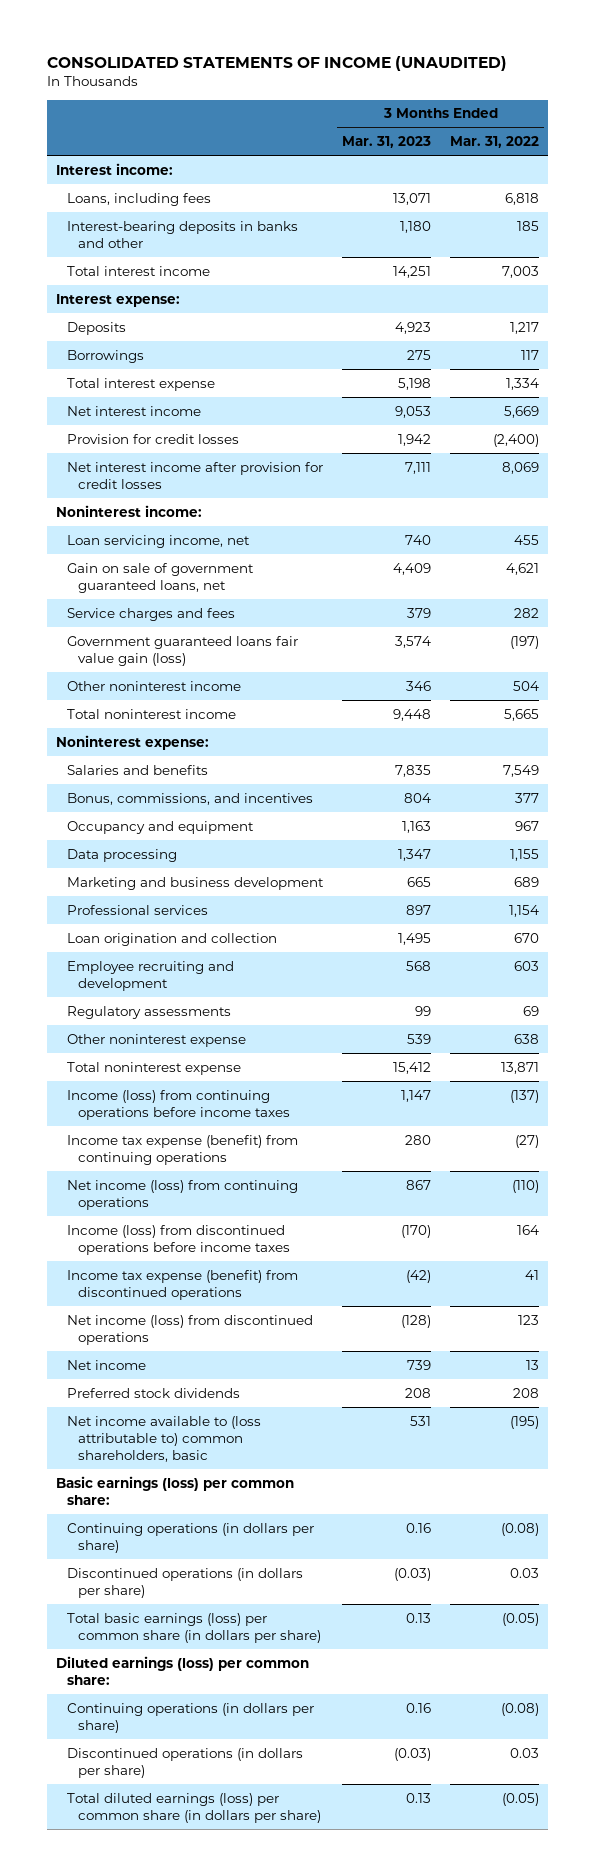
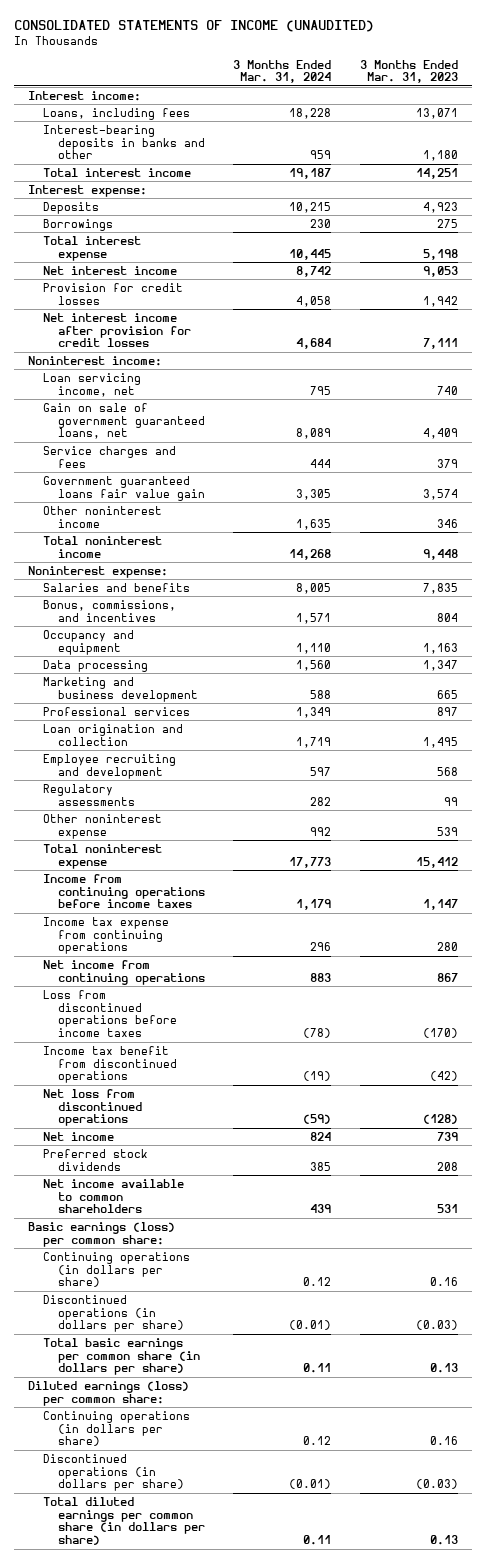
[449,136,539,149] Mar. 31, 2022 -> none
none -> [233,59,332,84] 3 Months Ended Mar. 31, 2024
[67,635,299,666] Government guaranteed loans fair value gain (loss) -> [42,475,205,501] Government guaranteed loans fair value gain
[67,1089,291,1120] Income (loss) from continuing operations before income taxes -> [42,873,205,909] Income from continuing operations before income taxes
[67,1134,299,1165] Income tax expense (benefit) from continuing operations -> [42,916,169,955] Income tax expense from continuing operations
[67,1179,299,1210] Net income (loss) from continuing operations -> [42,959,205,985] Net income from continuing operations
[67,1224,291,1255] Income (loss) from discontinued operations before income taxes -> [42,989,177,1037] Loss from discontinued operations before income taxes
[67,1269,299,1300] Income tax expense (benefit) from discontinued operations -> [42,1045,177,1084] Income tax benefit from discontinued operations
[67,1314,314,1345] Net income (loss) from discontinued operations -> [42,1088,142,1127] Net loss from discontinued operations
[67,1415,262,1463] Net income available to (loss attributable to) common shareholders, basic -> [42,1178,184,1214] Net income available to common shareholders
[67,1612,322,1643] Total basic earnings (loss) per common share (in dollars per share) -> [42,1337,200,1376] Total basic earnings per common share (in dollars per share)
[67,1792,322,1823] Total diluted earnings (loss) per common share (in dollars per share) -> [42,1496,205,1545] Total diluted earnings per common share (in dollars per share)

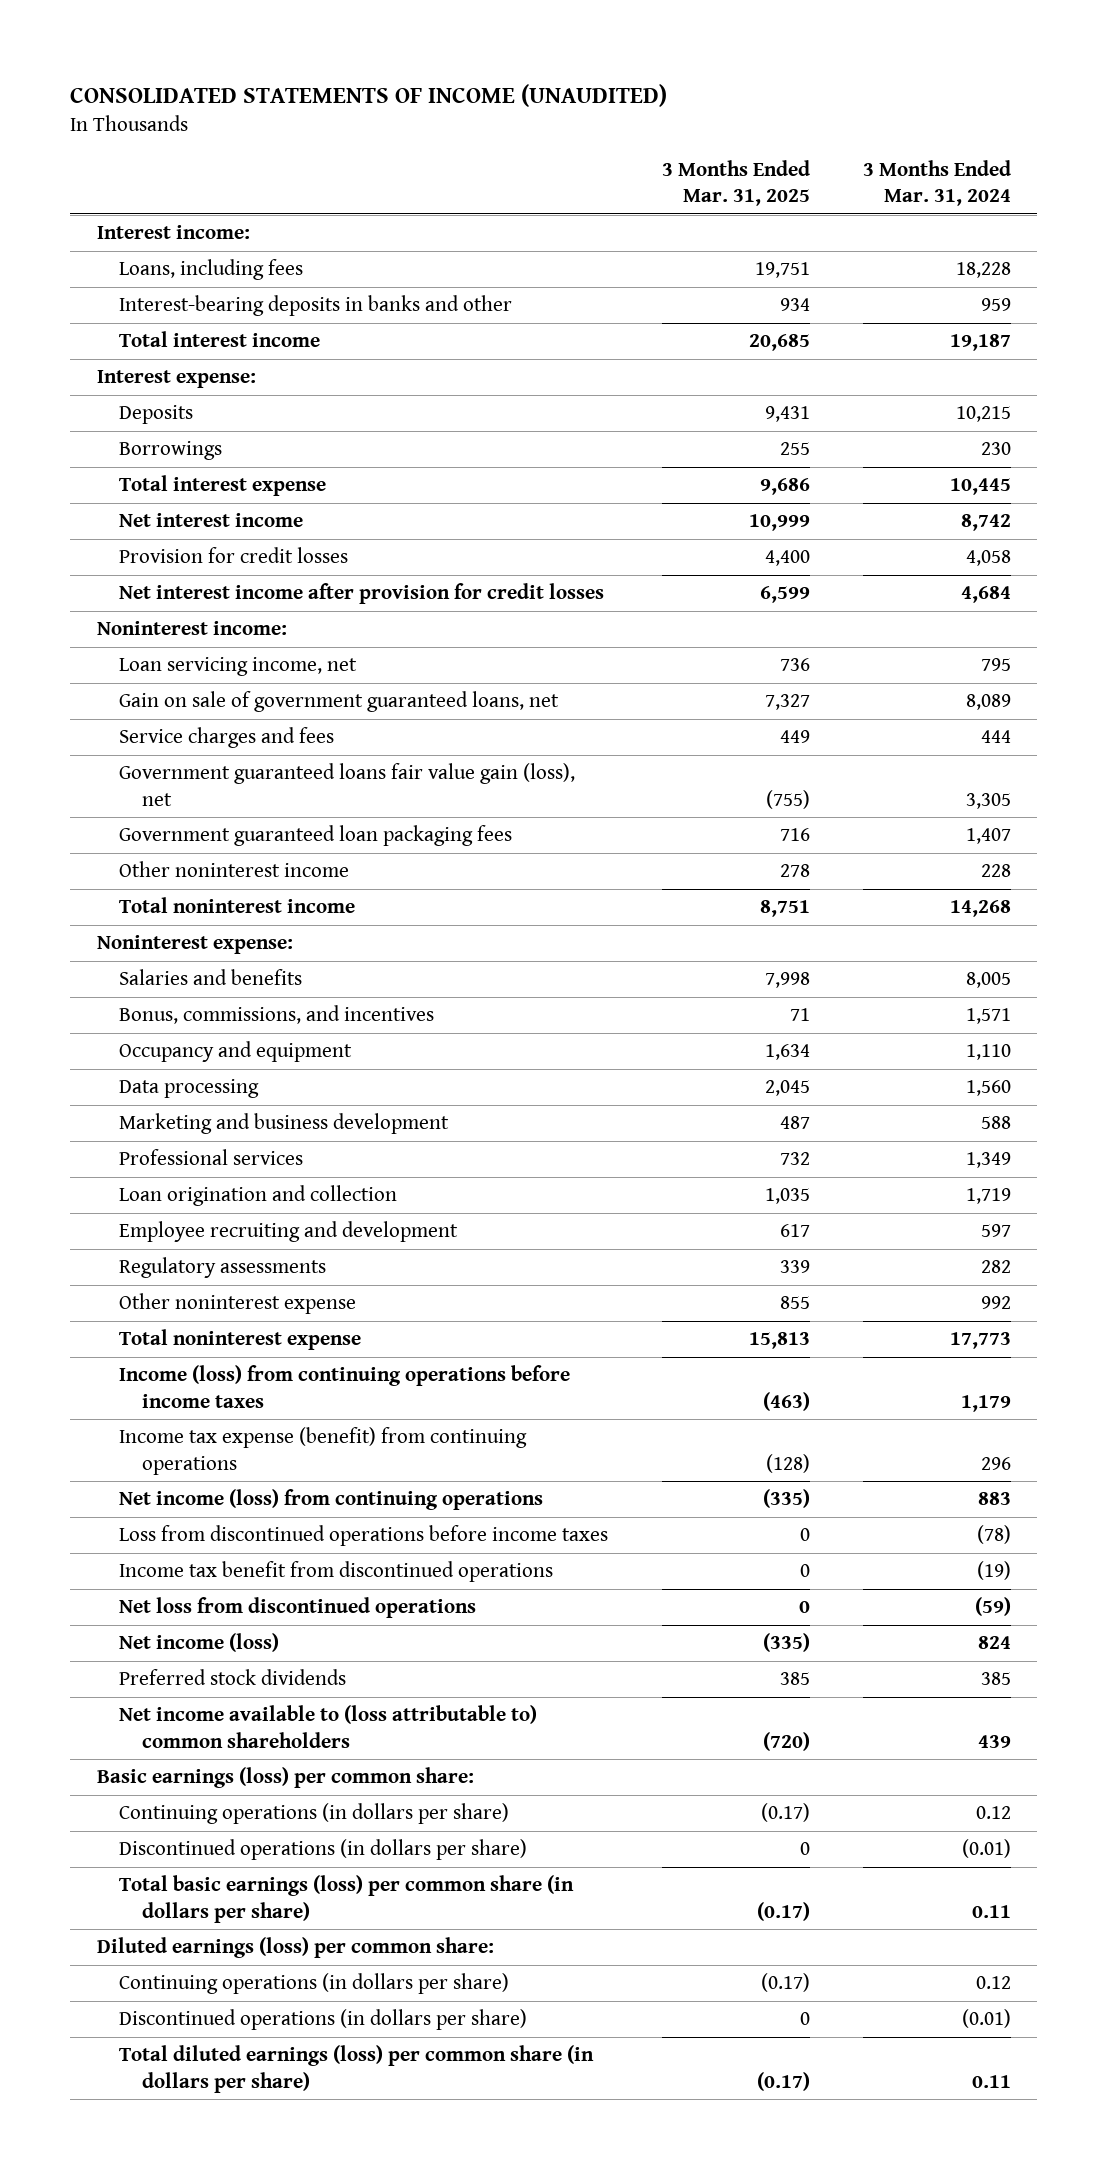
[360,59,459,84] 3 Months Ended Mar. 31, 2023 -> none
none -> [661,160,810,207] 3 Months Ended Mar. 31, 2025
[42,475,205,501] Government guaranteed loans fair value gain -> [119,763,576,806] Government guaranteed loans fair value gain (loss), net
none -> [119,825,513,847] Government guaranteed loan packaging fees
[296,518,332,530] 1,635 -> [980,864,1011,878] 228
[42,873,205,909] Income from continuing operations before income taxes -> [119,1365,571,1408] Income (loss) from continuing operations before income taxes
[42,916,169,955] Income tax expense from continuing operations -> [119,1427,528,1475] Income tax expense (benefit) from continuing operations
[42,959,205,985] Net income from continuing operations -> [119,1489,544,1511] Net income (loss) from continuing operations
[42,1131,114,1141] Net income -> [119,1633,280,1653] Net income (loss)
[42,1178,184,1214] Net income available to common shareholders -> [119,1705,538,1748] Net income available to (loss attributable to) common shareholders
[42,1337,200,1376] Total basic earnings per common share (in dollars per share) -> [119,1875,575,1923] Total basic earnings (loss) per common share (in dollars per share)
[42,1496,205,1545] Total diluted earnings per common share (in dollars per share) -> [119,2045,595,2093] Total diluted earnings (loss) per common share (in dollars per share)

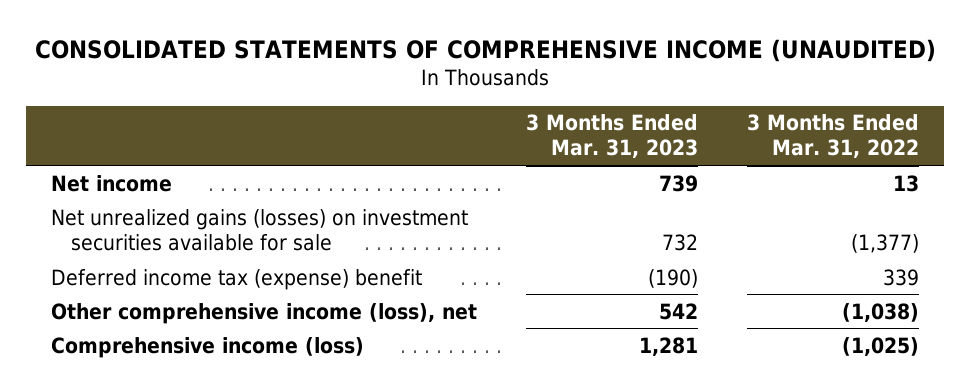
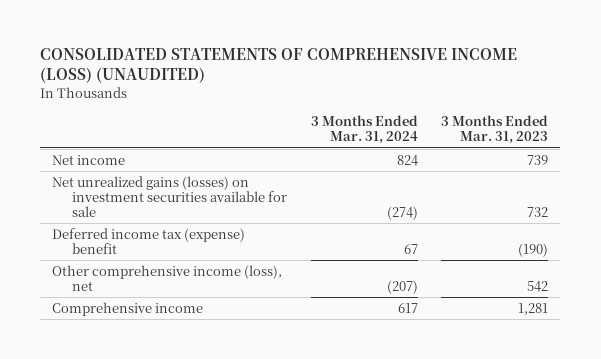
[35,38,937,62] CONSOLIDATED STATEMENTS OF COMPREHENSIVE INCOME (UNAUDITED) -> [40,48,518,84] CONSOLIDATED STATEMENTS OF COMPREHENSIVE INCOME (LOSS) (UNAUDITED)
[747,114,920,159] 3 Months Ended Mar. 31, 2022 -> none
none -> [310,115,418,145] 3 Months Ended Mar. 31, 2024
[50,336,364,358] Comprehensive income (loss) -> [52,301,204,316] Comprehensive income

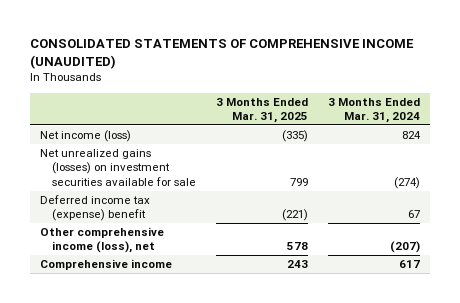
[40,48,518,84] CONSOLIDATED STATEMENTS OF COMPREHENSIVE INCOME (LOSS) (UNAUDITED) -> [30,38,415,69] CONSOLIDATED STATEMENTS OF COMPREHENSIVE INCOME (UNAUDITED)
[441,115,549,145] 3 Months Ended Mar. 31, 2023 -> none
none -> [215,97,308,124] 3 Months Ended Mar. 31, 2025
[52,154,126,165] Net income -> [39,129,131,142] Net income (loss)

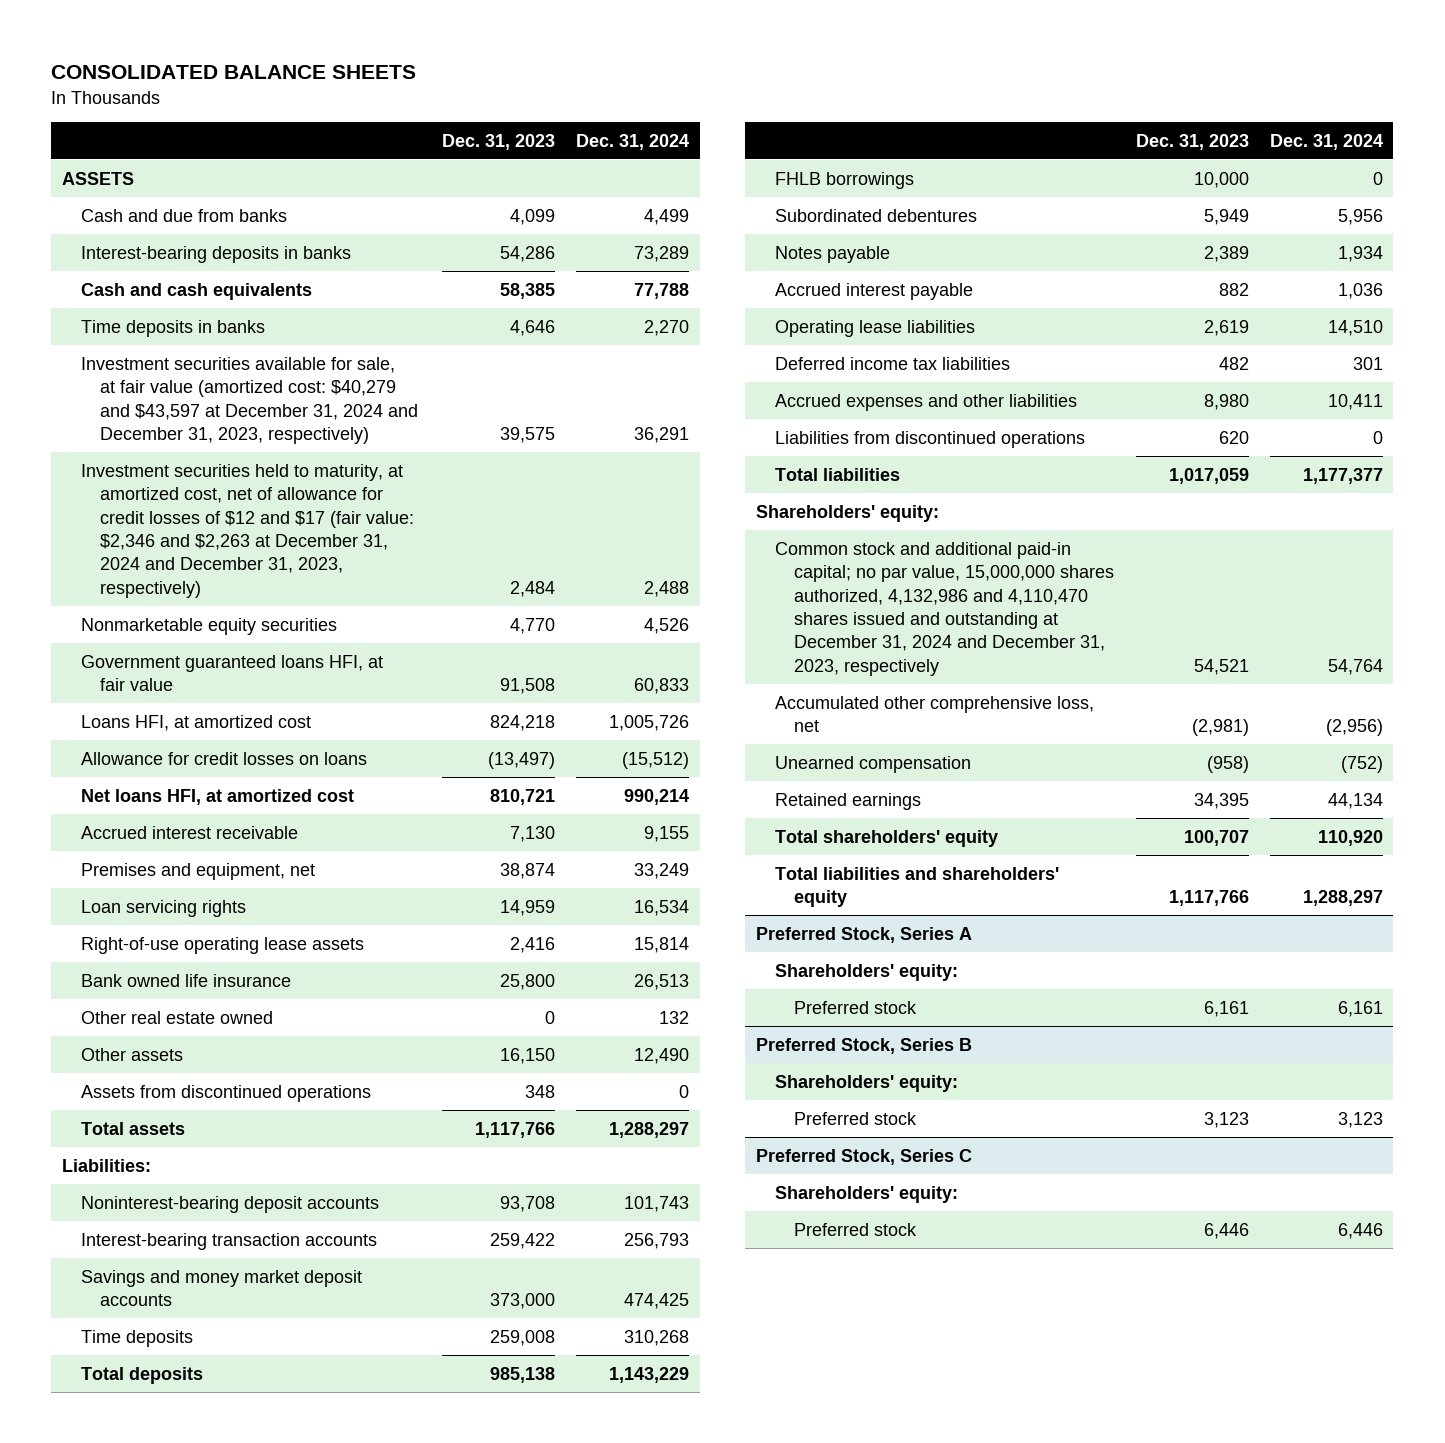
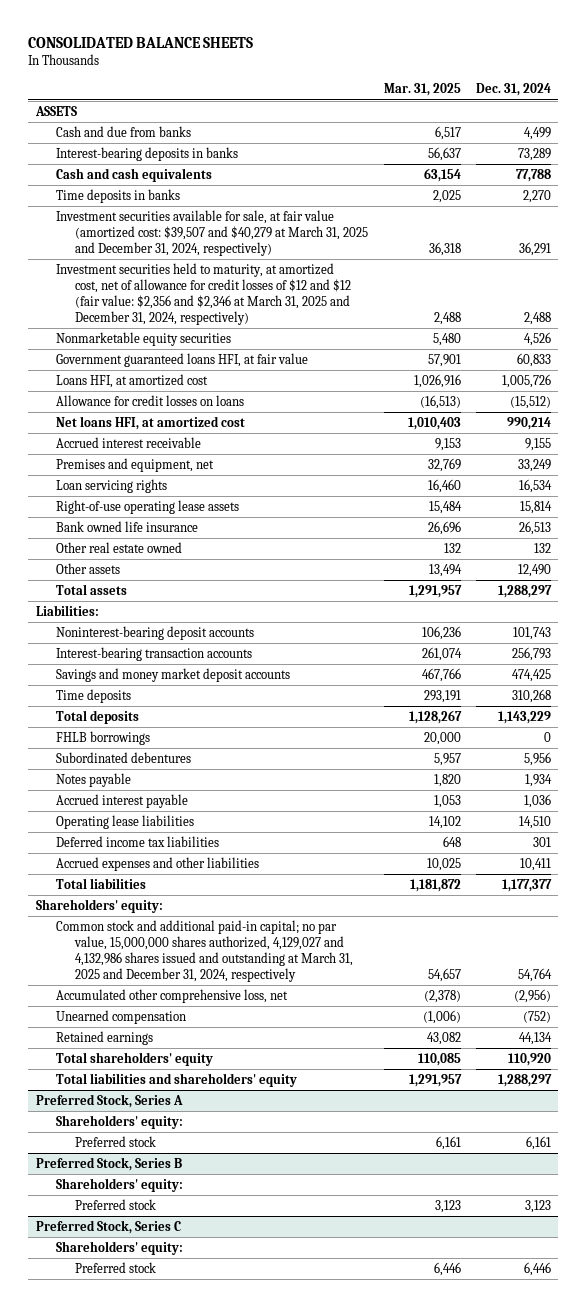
[441,133,555,150] Dec. 31, 2023 -> none
none -> [383,83,461,97] Mar. 31, 2025
[81,356,419,444] Investment securities available for sale, at fair value (amortized cost: $40,279 and $43,597 at December 31, 2024 and December 31, 2023, respectively) -> [55,210,369,256] Investment securities available for sale, at fair value (amortized cost: $39,507 and $40,279 at March 31, 2025 and December 31, 2024, respectively)
[81,463,415,598] Investment securities held to maturity, at amortized cost, net of allowance for credit losses of $12 and $17 (fair value: $2,346 and $2,263 at December 31, 2024 and December 31, 2023, respectively) -> [55,263,352,325] Investment securities held to maturity, at amortized cost, net of allowance for credit losses of $12 and $12 (fair value: $2,356 and $2,346 at March 31, 2025 and December 31, 2024, respectively)
[81,1084,372,1102] Assets from discontinued operations -> none
[774,430,1085,448] Liabilities from discontinued operations -> none
[774,541,1115,676] Common stock and additional paid-in capital; no par value, 15,000,000 shares authorized, 4,132,986 and 4,110,470 shares issued and outstanding at December 31, 2024 and December 31, 2023, respectively -> [55,920,354,982] Common stock and additional paid-in capital; no par value, 15,000,000 shares authorized, 4,129,027 and 4,132,986 shares issued and outstanding at March 31, 2025 and December 31, 2024, respectively

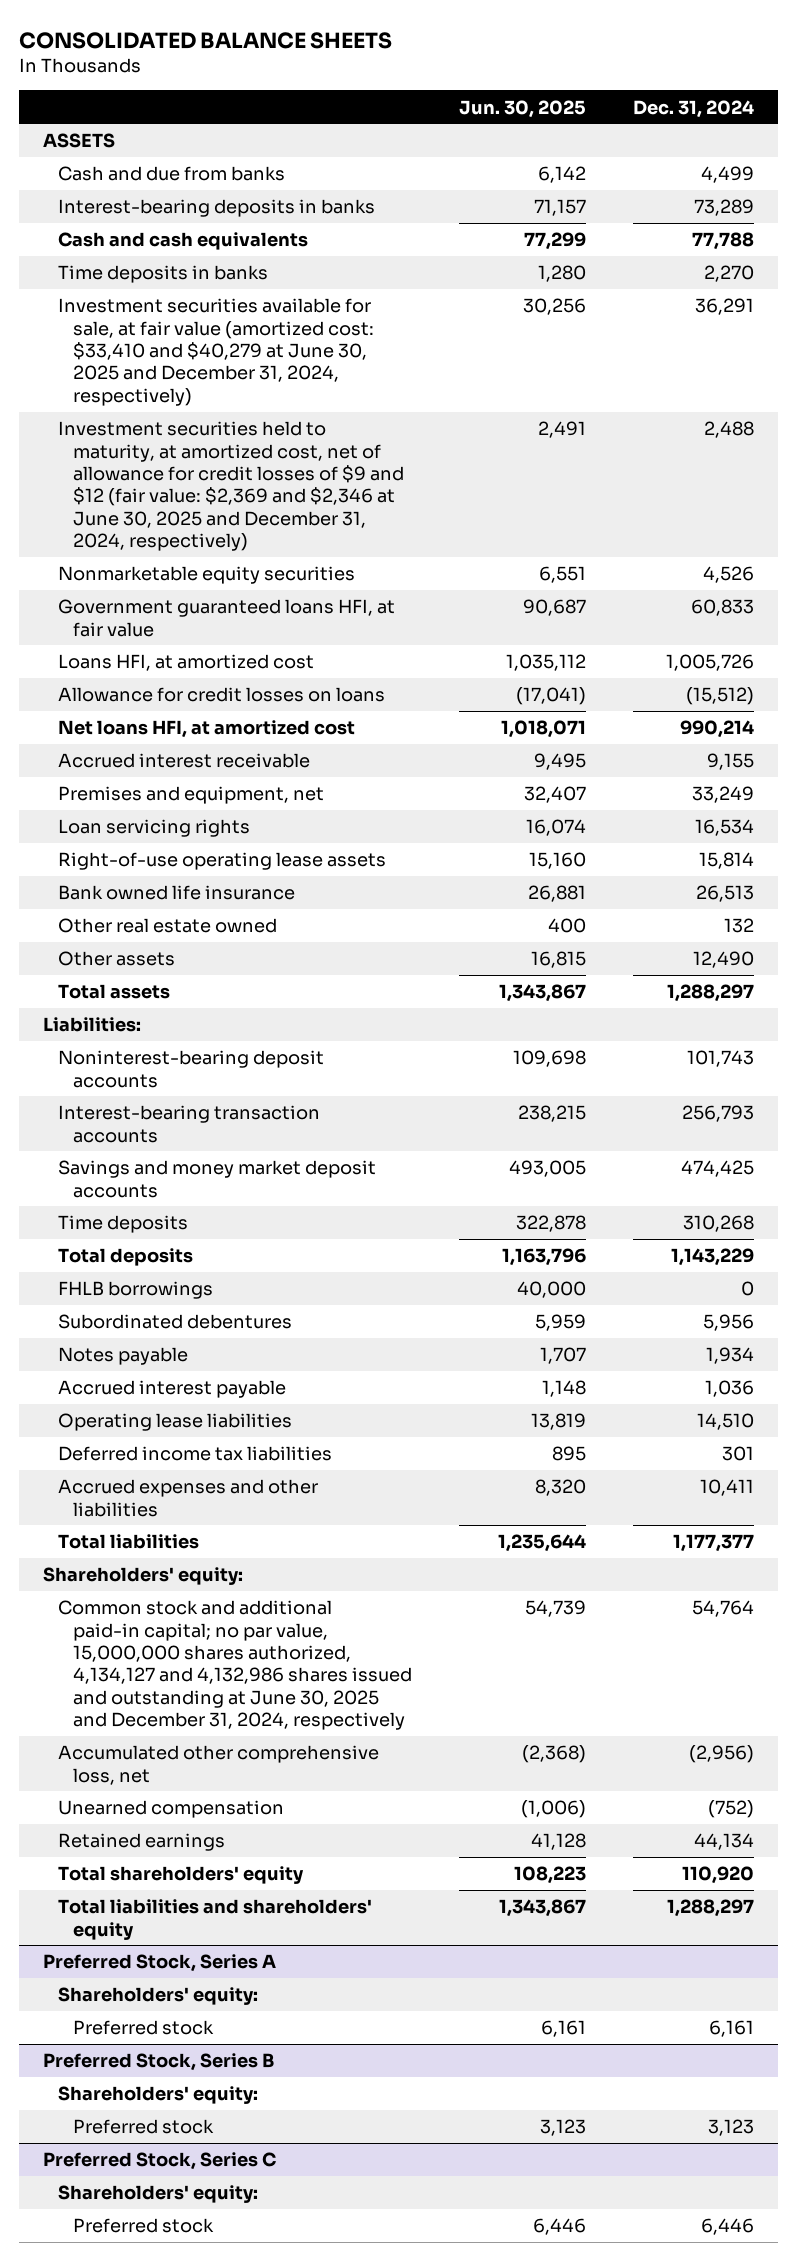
[383,83,461,97] Mar. 31, 2025 -> none
none -> [459,99,587,118] Jun. 30, 2025
[55,210,369,256] Investment securities available for sale, at fair value (amortized cost: $39,507 and $40,279 at March 31, 2025 and December 31, 2024, respectively) -> [58,298,375,406] Investment securities available for sale, at fair value (amortized cost: $33,410 and $40,279 at June 30, 2025 and December 31, 2024, respectively)
[55,263,352,325] Investment securities held to maturity, at amortized cost, net of allowance for credit losses of $12 and $12 (fair value: $2,356 and $2,346 at March 31, 2025 and December 31, 2024, respectively) -> [58,421,405,552] Investment securities held to maturity, at amortized cost, net of allowance for credit losses of $9 and $12 (fair value: $2,369 and $2,346 at June 30, 2025 and December 31, 2024, respectively)
[55,920,354,982] Common stock and additional paid-in capital; no par value, 15,000,000 shares authorized, 4,129,027 and 4,132,986 shares issued and outstanding at March 31, 2025 and December 31, 2024, respectively -> [58,1600,413,1731] Common stock and additional paid-in capital; no par value, 15,000,000 shares authorized, 4,134,127 and 4,132,986 shares issued and outstanding at June 30, 2025 and December 31, 2024, respectively

